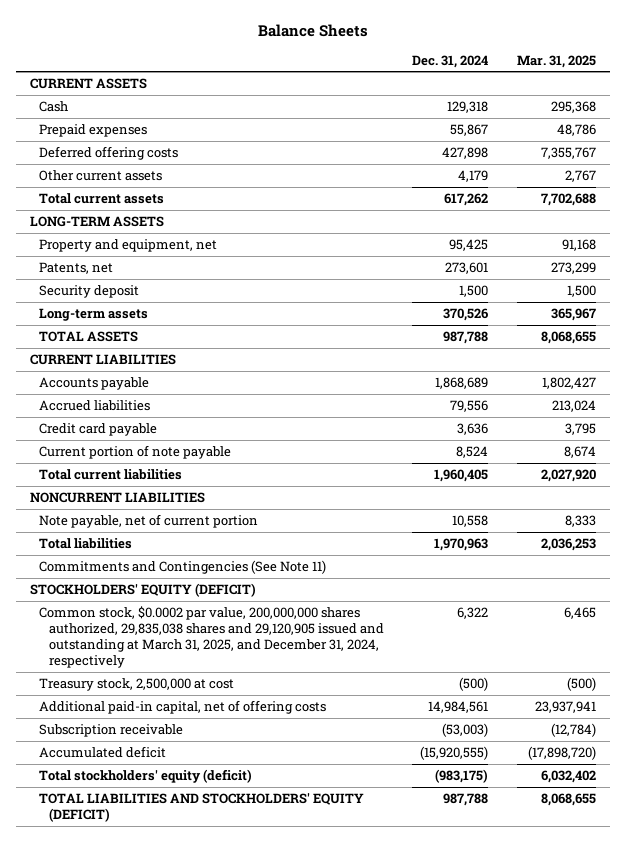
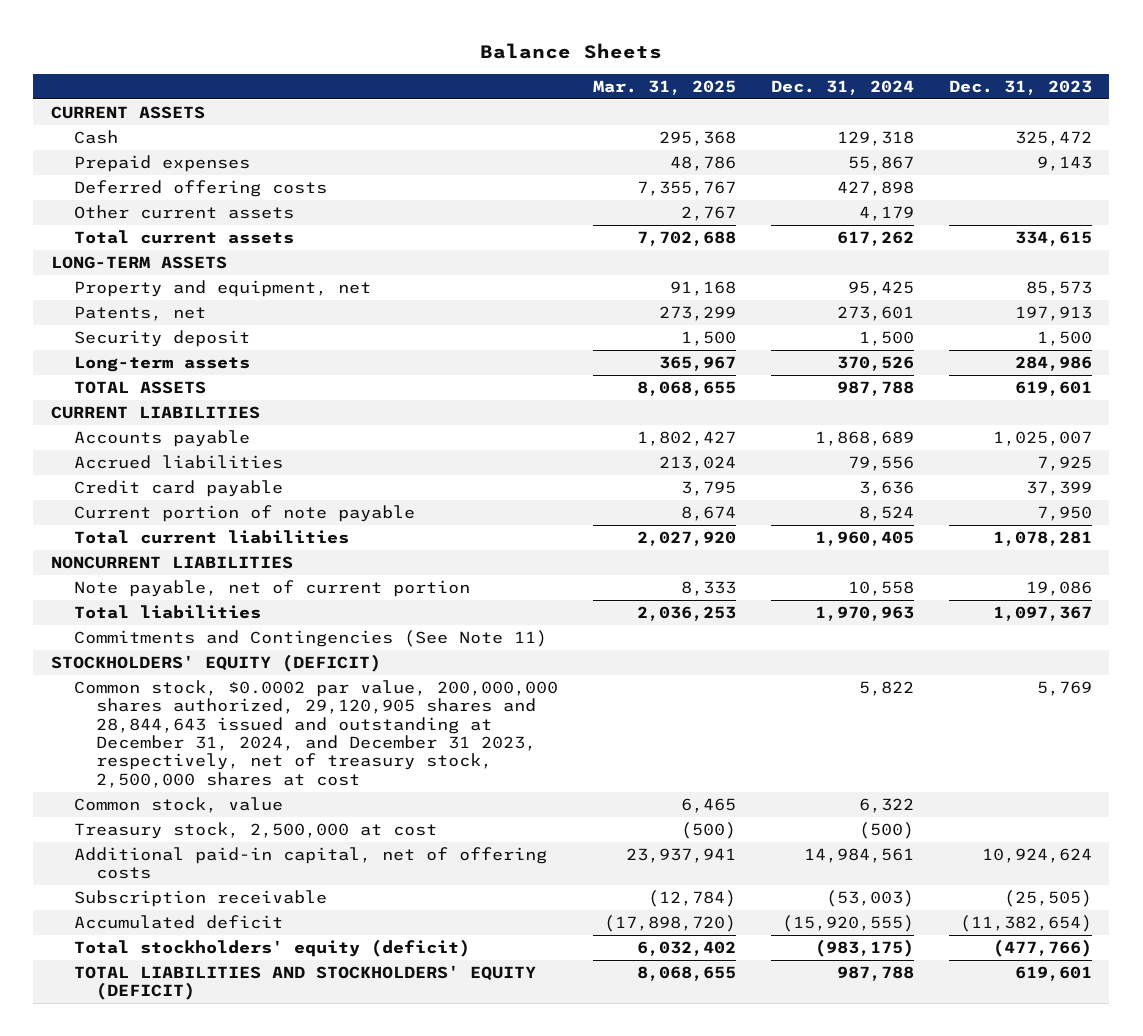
none -> [948,79,1092,95] Dec. 31, 2023
none -> [73,680,558,788] Common stock, $0.0002 par value, 200,000,000 shares authorized, 29,120,905 shares and 28,844,643 issued and outstanding at December 31, 2024, and December 31 2023, respectively, net of treasury stock, 2,500,000 shares at cost
[39,606,384,668] Common stock, $0.0002 par value, 200,000,000 shares authorized, 29,835,038 shares and 29,120,905 issued and outstanding at March 31, 2025, and December 31, 2024, respectively -> [73,797,283,814] Common stock, value

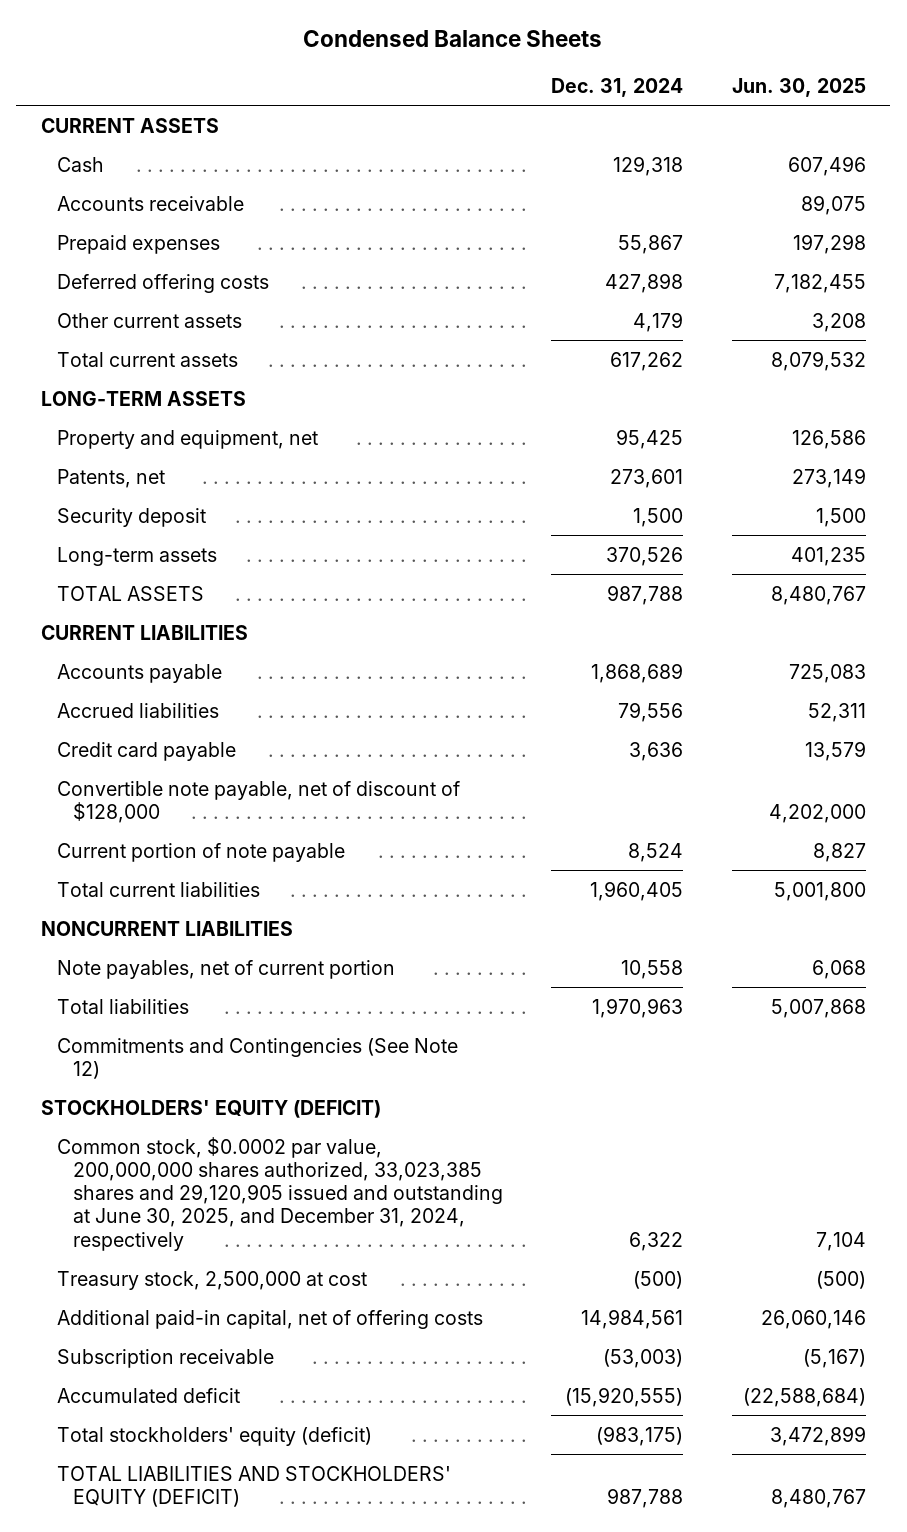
[480,42,663,59] Balance Sheets -> [303,29,603,47] Condensed Balance Sheets
[592,79,736,95] Mar. 31, 2025 -> none
[948,79,1092,95] Dec. 31, 2023 -> none
none -> [731,78,866,98] Jun. 30, 2025
none -> [56,195,244,211] Accounts receivable
none -> [56,780,460,823] Convertible note payable, net of discount of $128,000
[73,580,470,598] Note payable, net of current portion -> [56,959,395,979] Note payables, net of current portion
[73,630,547,648] Commitments and Contingencies (See Note 11) -> [56,1037,458,1079] Commitments and Contingencies (See Note 12)
[73,680,558,788] Common stock, $0.0002 par value, 200,000,000 shares authorized, 29,120,905 shares and 28,844,643 issued and outstanding at December 31, 2024, and December 31 2023, respectively, net of treasury stock, 2,500,000 shares at cost -> none
[73,797,283,814] Common stock, value -> [56,1136,503,1251] Common stock, $0.0002 par value, 200,000,000 shares authorized, 33,023,385 shares and 29,120,905 issued and outstanding at June 30, 2025, and December 31, 2024, respectively

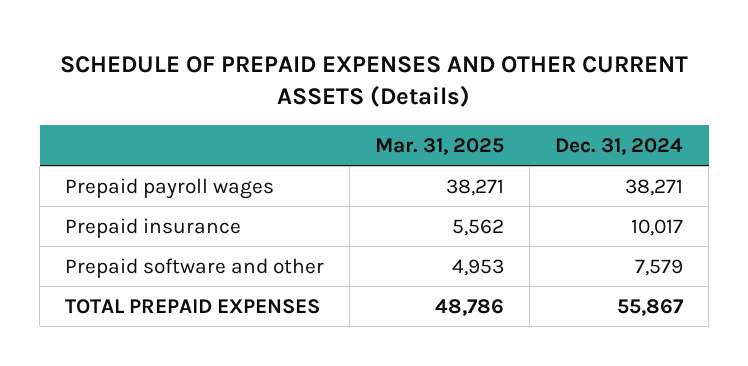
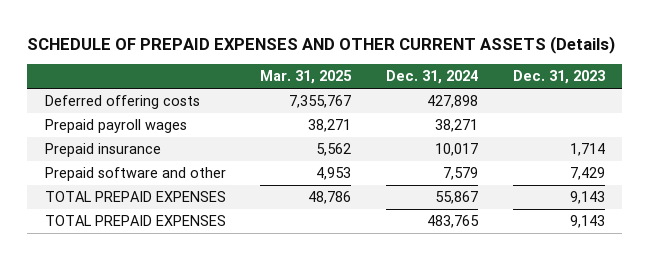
none -> [512,70,605,85] Dec. 31, 2023
none -> [44,95,200,110] Deferred offering costs
none -> [44,215,226,227] TOTAL PREPAID EXPENSES

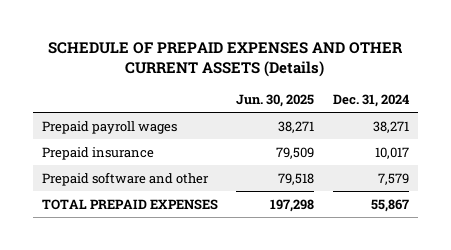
[260,70,353,85] Mar. 31, 2025 -> none
[512,70,605,85] Dec. 31, 2023 -> none
none -> [236,93,315,107] Jun. 30, 2025
[44,95,200,110] Deferred offering costs -> none
[44,215,226,227] TOTAL PREPAID EXPENSES -> none

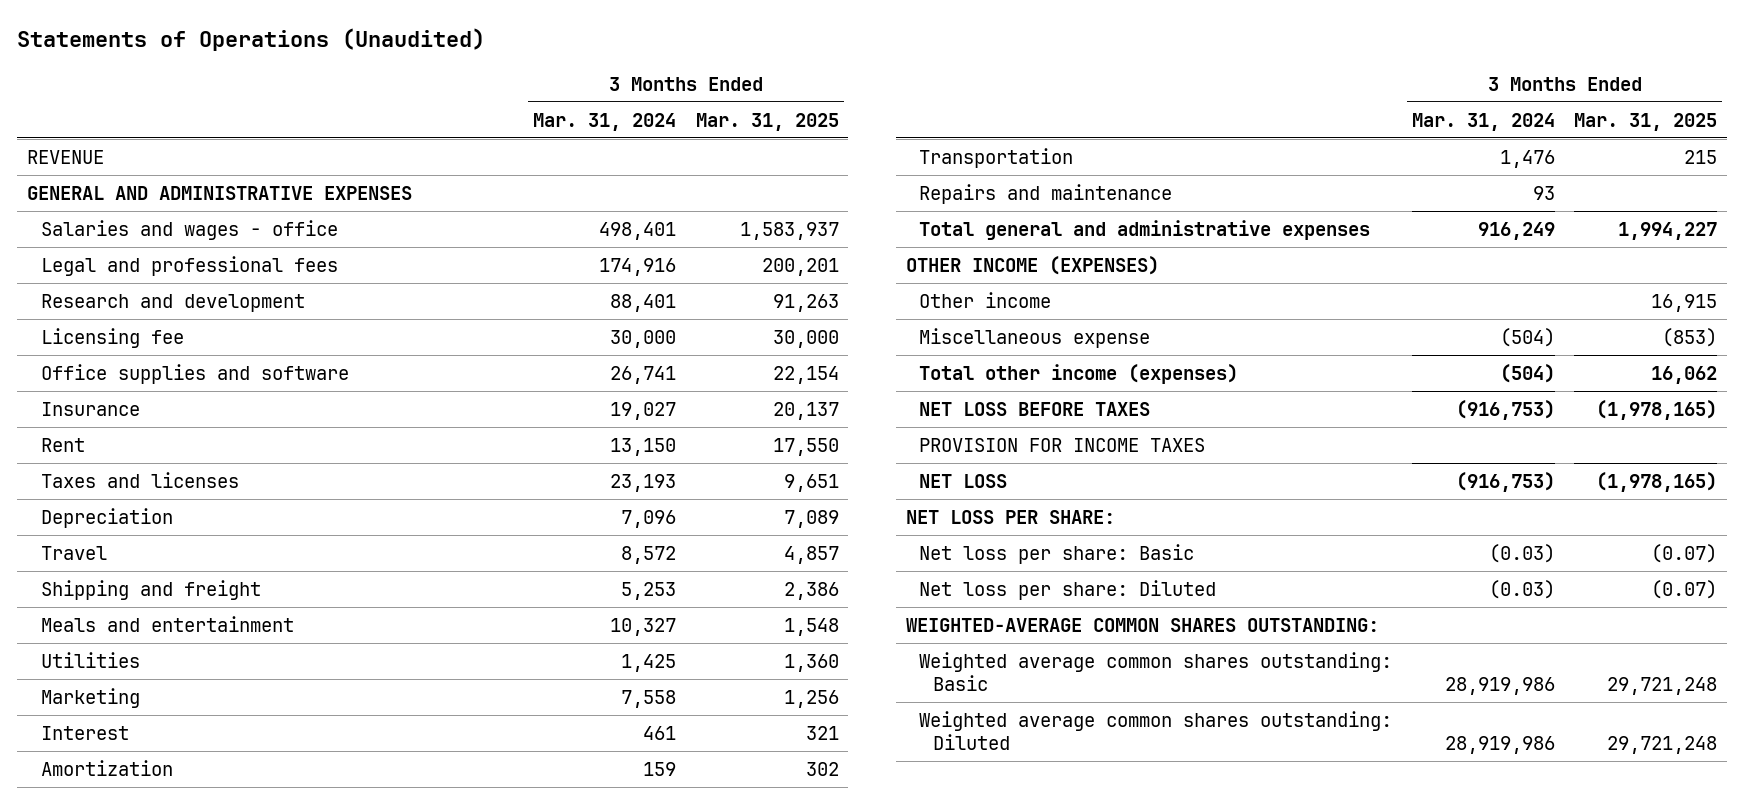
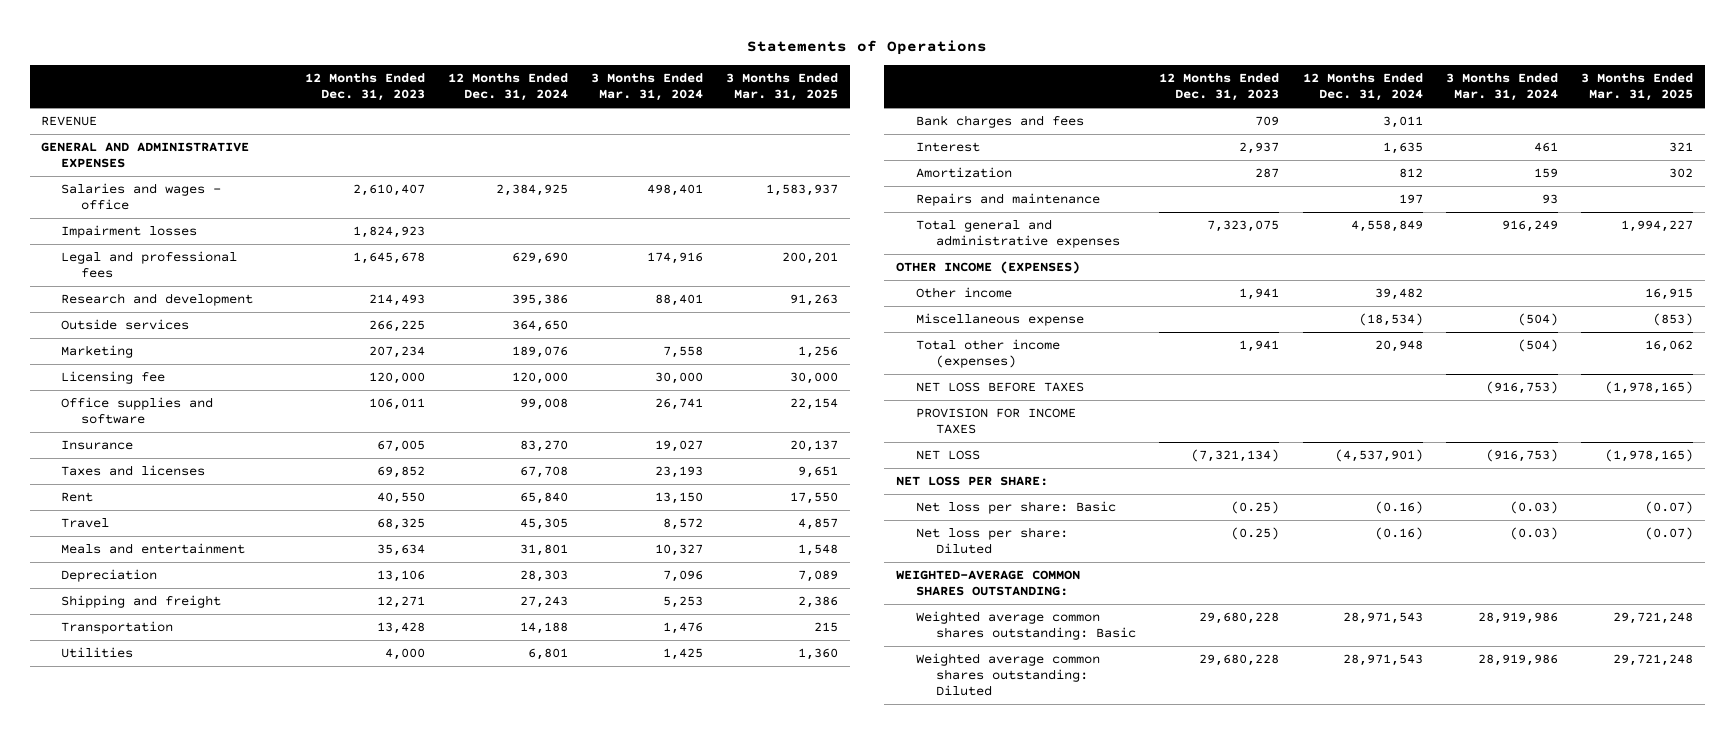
[17,27,486,51] Statements of Operations (Unaudited) -> [747,40,988,56] Statements of Operations
none -> [304,73,425,102] 12 Months Ended Dec. 31, 2023
none -> [447,73,568,102] 12 Months Ended Dec. 31, 2024
none -> [61,225,198,239] Impairment losses
none -> [61,319,190,331] Outside services
[40,688,140,709] Marketing -> [61,345,134,359] Marketing
[40,438,85,453] Rent -> [61,492,94,503] Rent
[40,508,173,529] Depreciation -> [61,569,158,583] Depreciation
[40,580,261,601] Shipping and freight -> [61,595,222,609] Shipping and freight
[919,148,1074,169] Transportation -> [61,621,174,635] Transportation
none -> [916,115,1085,129] Bank charges and fees

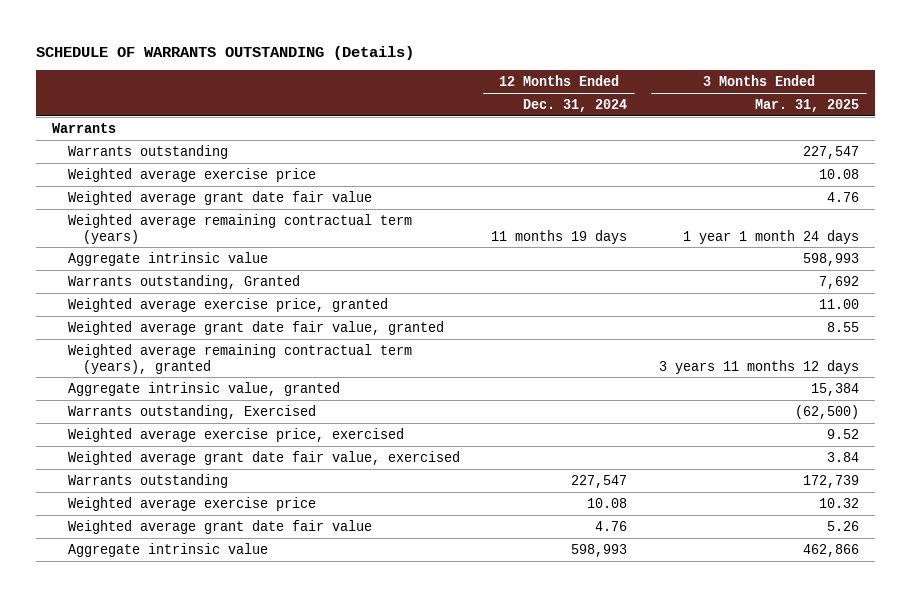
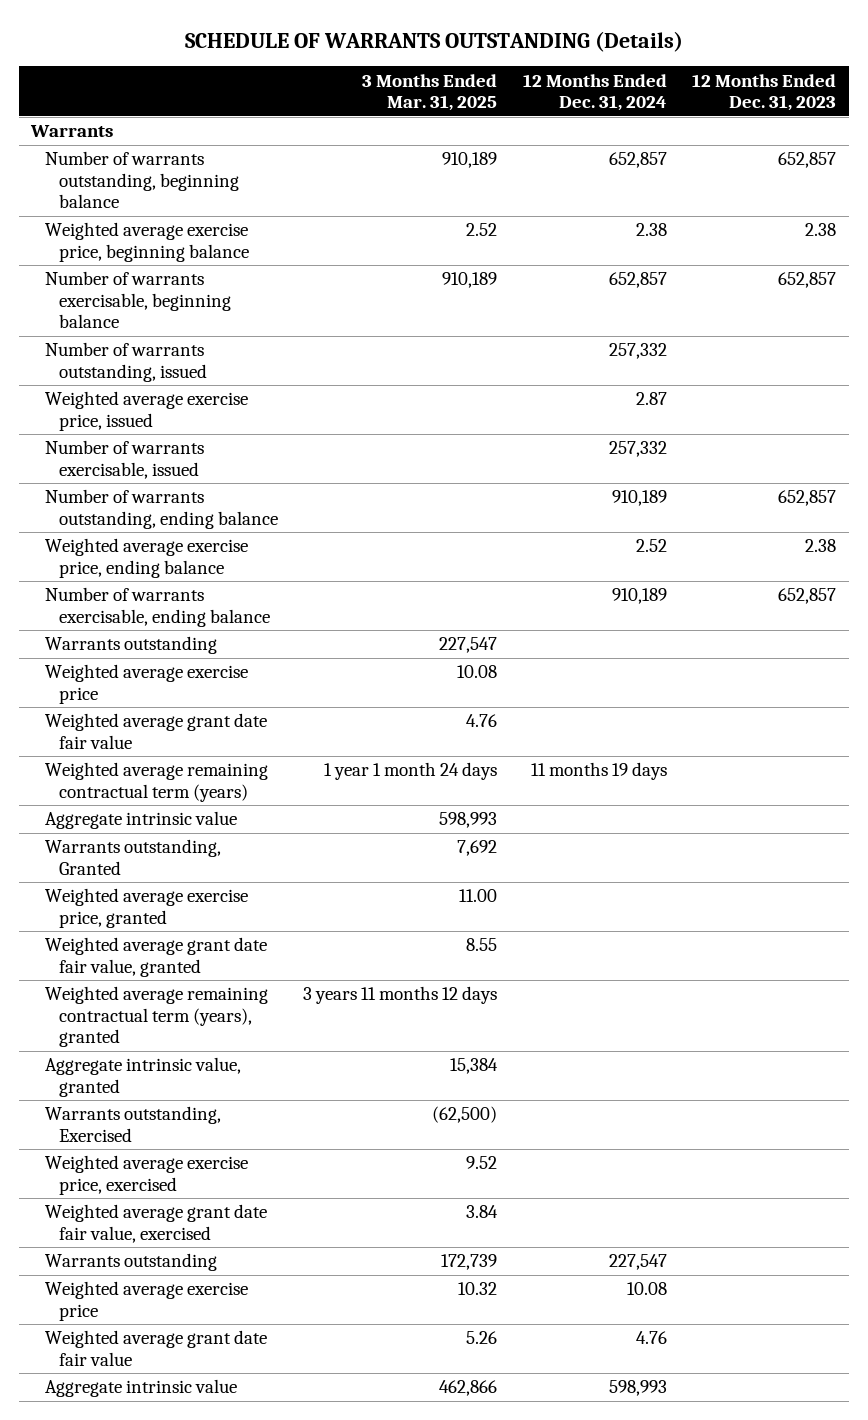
none -> [692,73,837,112] 12 Months Ended Dec. 31, 2023
none -> [45,151,240,209] Number of warrants outstanding, beginning balance
none -> [45,222,250,262] Weighted average exercise price, beginning balance
none -> [45,271,232,329] Number of warrants exercisable, beginning balance
none -> [45,342,208,382] Number of warrants outstanding, issued
none -> [45,391,249,431] Weighted average exercise price, issued
none -> [45,440,205,479] Number of warrants exercisable, issued
none -> [45,489,279,529] Number of warrants outstanding, ending balance
none -> [45,538,249,578] Weighted average exercise price, ending balance
none -> [45,587,271,627] Number of warrants exercisable, ending balance

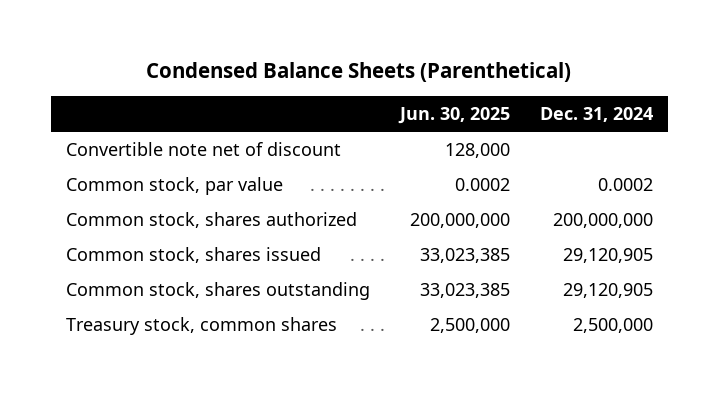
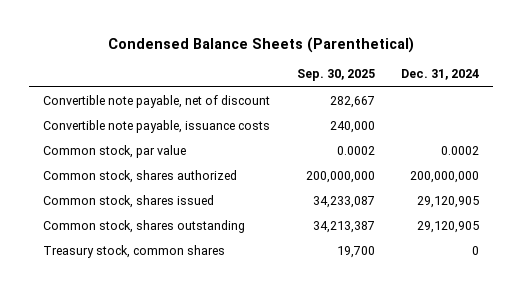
[397,107,510,125] Jun. 30, 2025 -> none
none -> [296,69,375,82] Sep. 30, 2025
[65,141,341,156] Convertible note net of discount -> [42,95,270,109] Convertible note payable, net of discount
none -> [42,120,270,134] Convertible note payable, issuance costs
[573,317,654,333] 2,500,000 -> [472,246,480,256] 0

